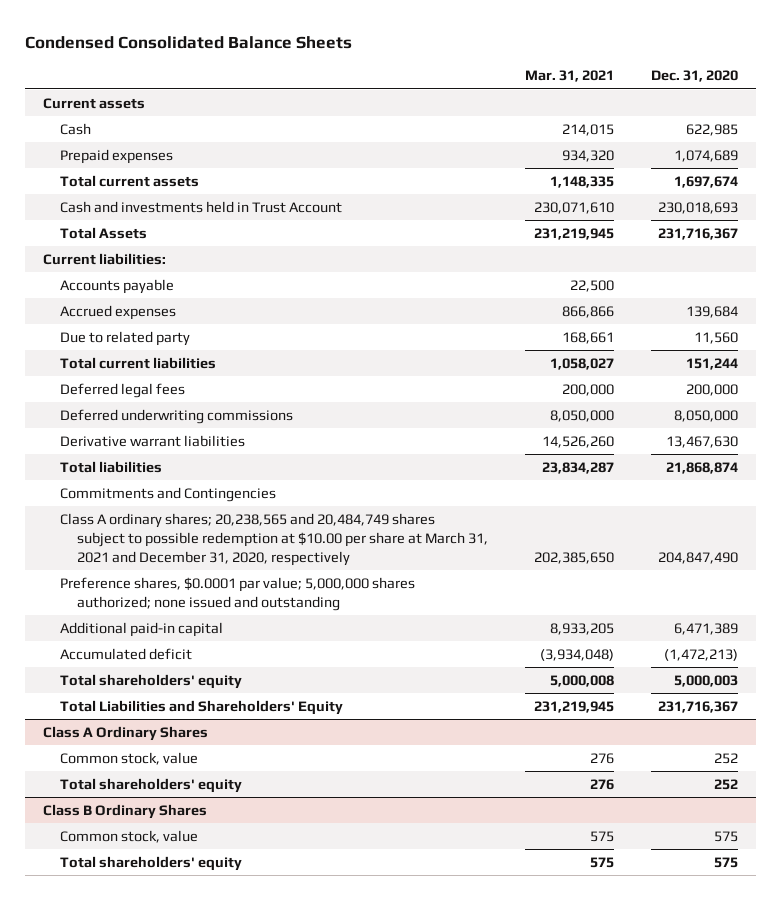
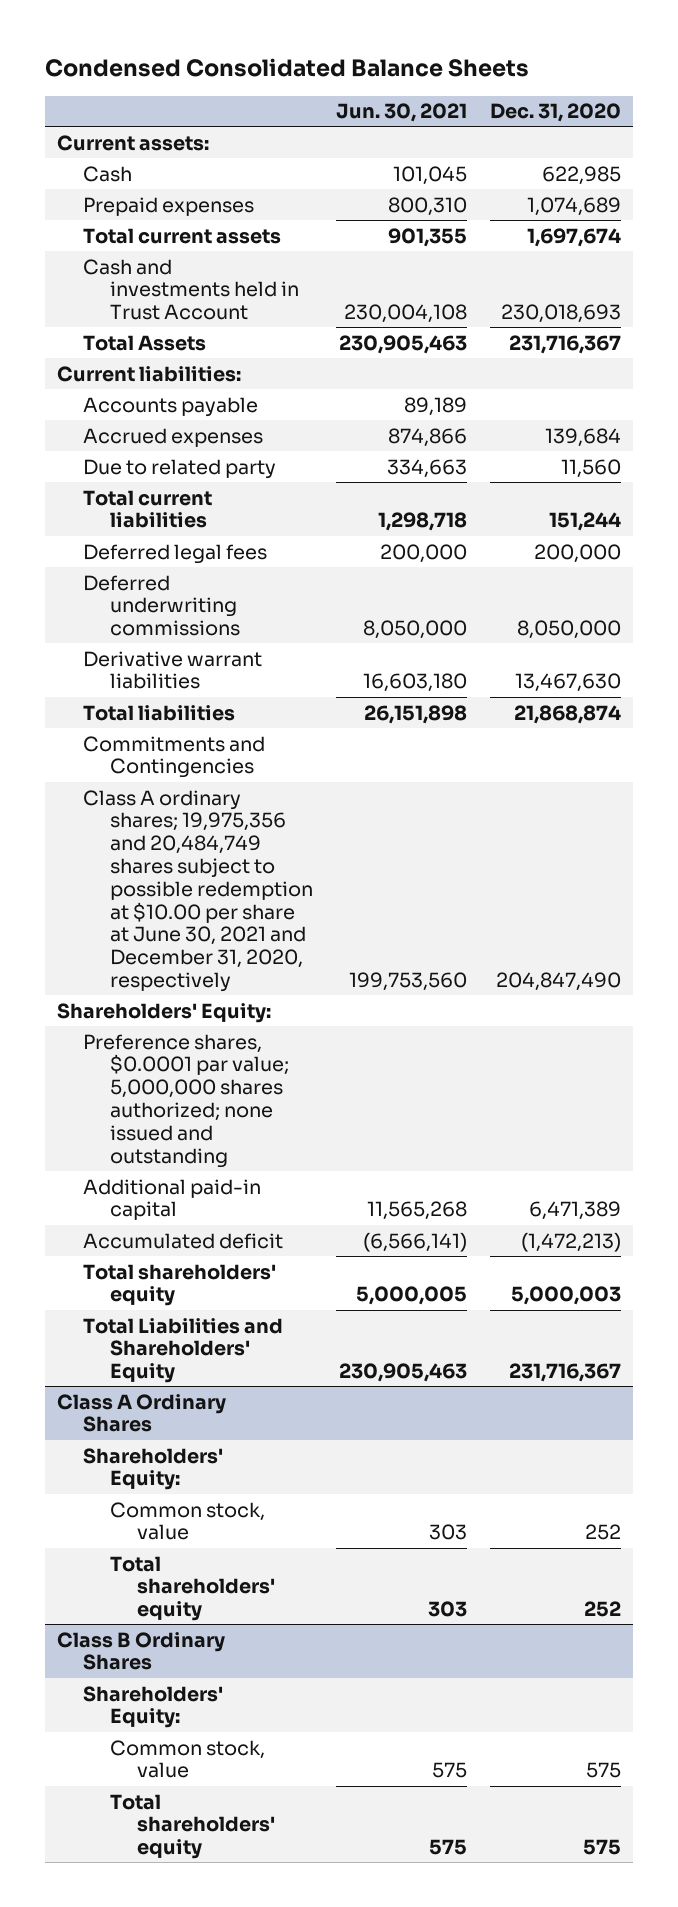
[525,70,615,83] Mar. 31, 2021 -> none
none -> [336,103,468,123] Jun. 30, 2021
[43,97,146,109] Current assets -> [56,134,209,151] Current assets:
[60,512,489,566] Class A ordinary shares; 20,238,565 and 20,484,749 shares subject to possible redemption at $10.00 per share at March 31, 2021 and December 31, 2020, respectively -> [83,789,314,993] Class A ordinary shares; 19,975,356 and 20,484,749 shares subject to possible redemption at $10.00 per share at June 30, 2021 and December 31, 2020, respectively
none -> [56,1002,271,1023] Shareholders' Equity:
none -> [83,1447,224,1491] Shareholders' Equity:
none -> [83,1685,224,1729] Shareholders' Equity:

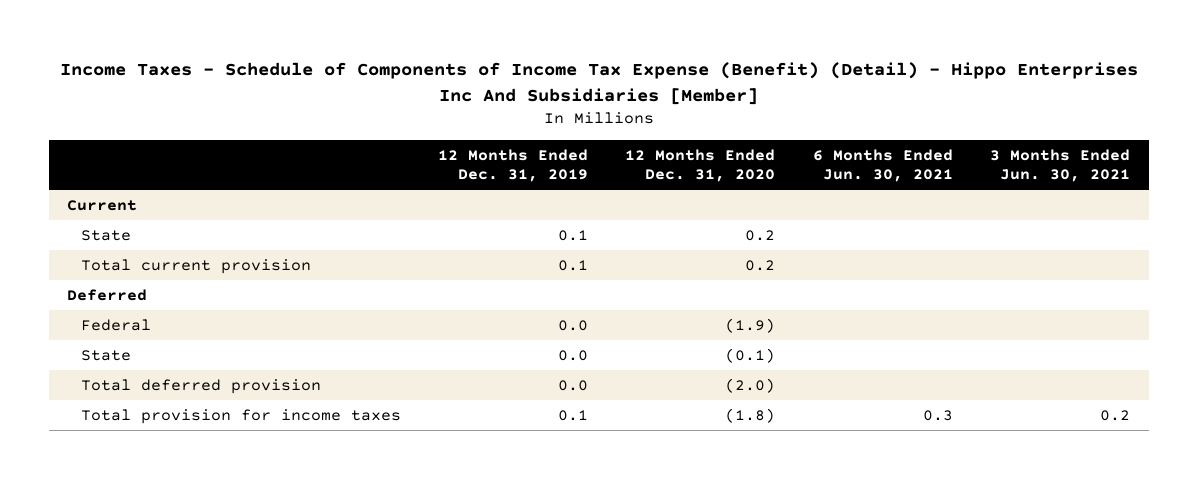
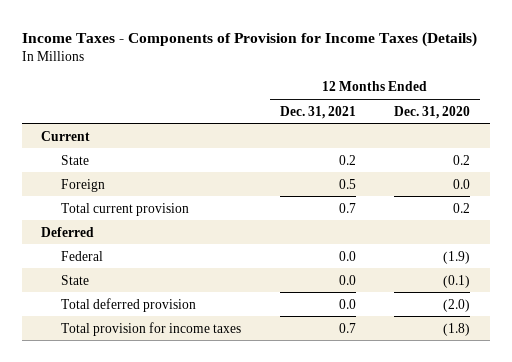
[59,61,1138,105] Income Taxes - Schedule of Components of Income Tax Expense (Benefit) (Detail) - Hippo Enterprises Inc And Subsidiaries [Member] -> [21,31,477,47] Income Taxes - Components of Provision for Income Taxes (Details)
[437,148,588,183] 12 Months Ended Dec. 31, 2019 -> none
[812,148,953,183] 6 Months Ended Jun. 30, 2021 -> none
[989,148,1130,183] 3 Months Ended Jun. 30, 2021 -> none
none -> [279,105,356,119] Dec. 31, 2021
none -> [61,178,106,192] Foreign

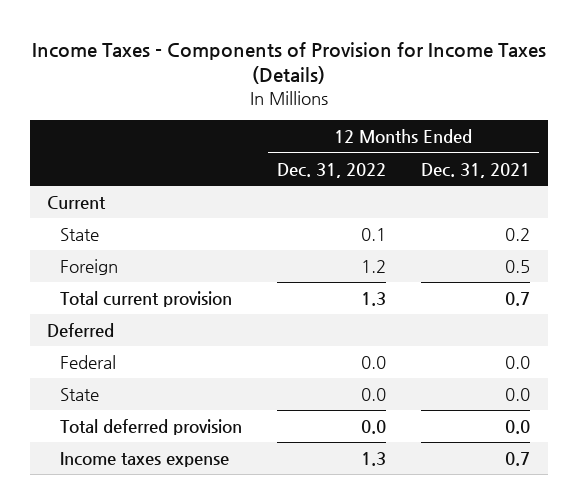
[394,105,471,119] Dec. 31, 2020 -> none
none -> [276,162,386,178] Dec. 31, 2022
[61,321,242,336] Total provision for income taxes -> [59,452,229,468] Income taxes expense

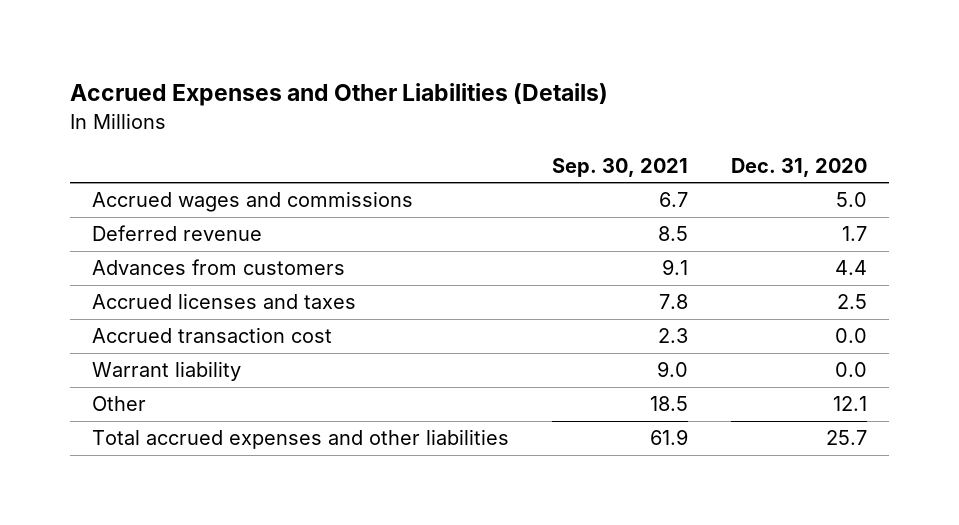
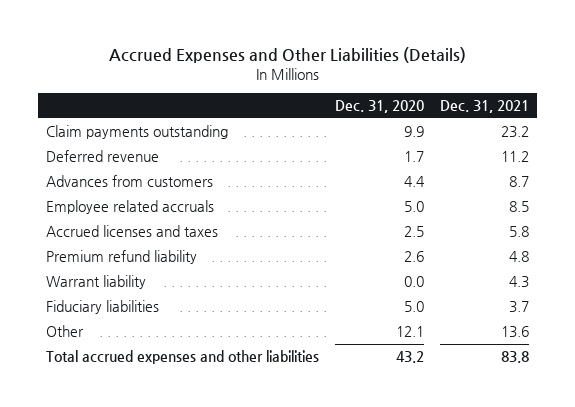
[551,157,688,177] Sep. 30, 2021 -> none
none -> [440,100,530,114] Dec. 31, 2021
[91,191,413,213] Accrued wages and commissions -> none
none -> [45,125,228,140] Claim payments outstanding
none -> [45,200,214,215] Employee related accruals
[91,327,332,344] Accrued transaction cost -> none
none -> [45,250,197,265] Premium refund liability
none -> [45,300,159,315] Fiduciary liabilities
[825,430,867,446] 25.7 -> [396,351,425,364] 43.2

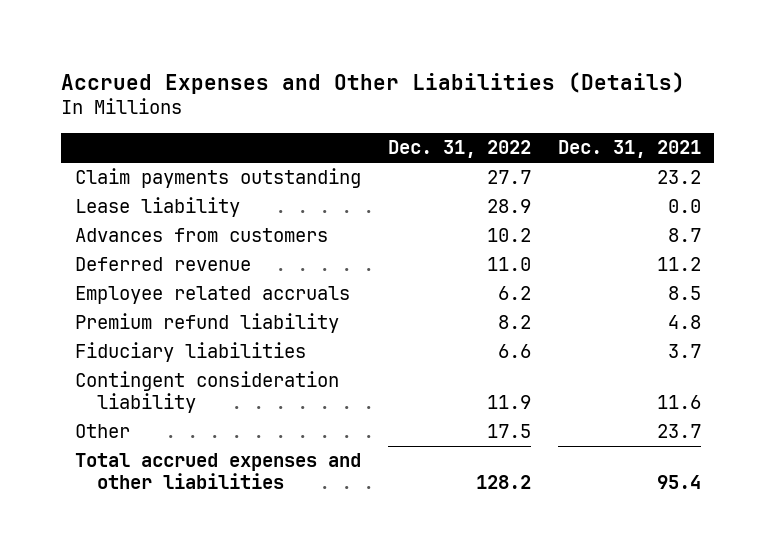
[335,100,425,114] Dec. 31, 2020 -> none
none -> [387,140,531,159] Dec. 31, 2022
none -> [74,197,240,218] Lease liability
[45,150,159,163] Deferred revenue -> [74,257,251,272] Deferred revenue
[45,225,218,238] Accrued licenses and taxes -> none
[45,275,146,290] Warrant liability -> none
none -> [74,371,339,414] Contingent consideration liability
[501,326,530,339] 13.6 -> [656,424,701,439] 23.7
[501,351,530,364] 83.8 -> [656,475,701,490] 95.4

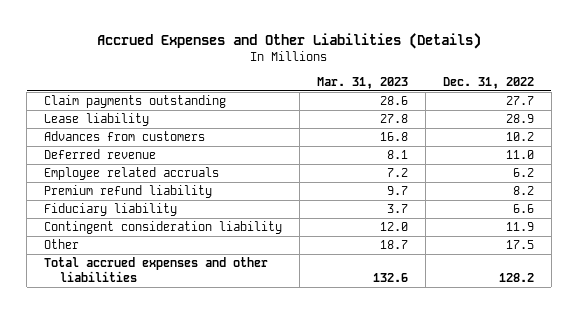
[557,140,701,159] Dec. 31, 2021 -> none
none -> [317,76,409,89] Mar. 31, 2023
[74,342,306,363] Fiduciary liabilities -> [44,203,178,217] Fiduciary liability

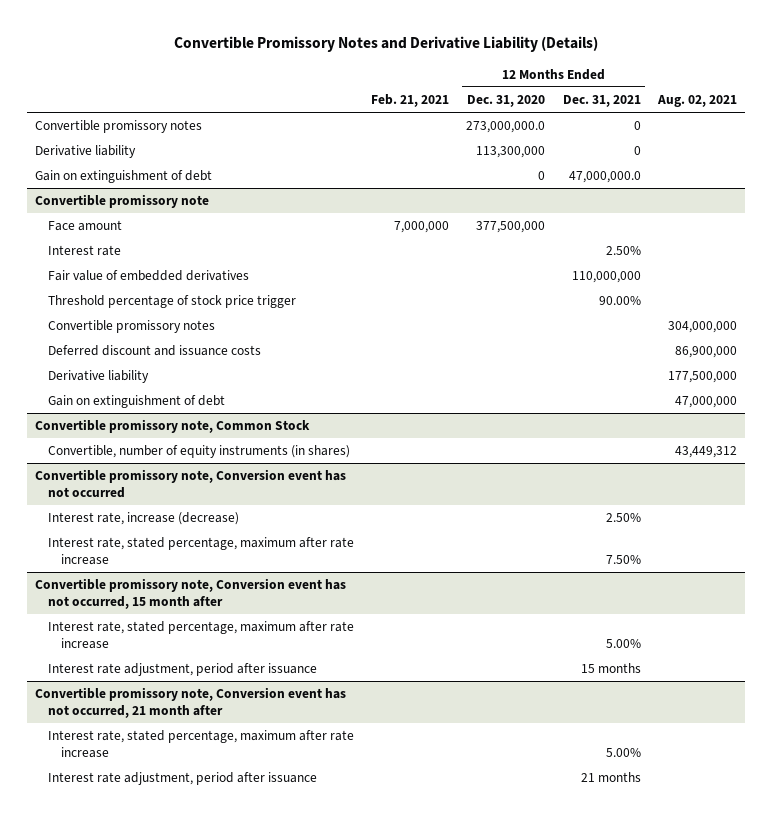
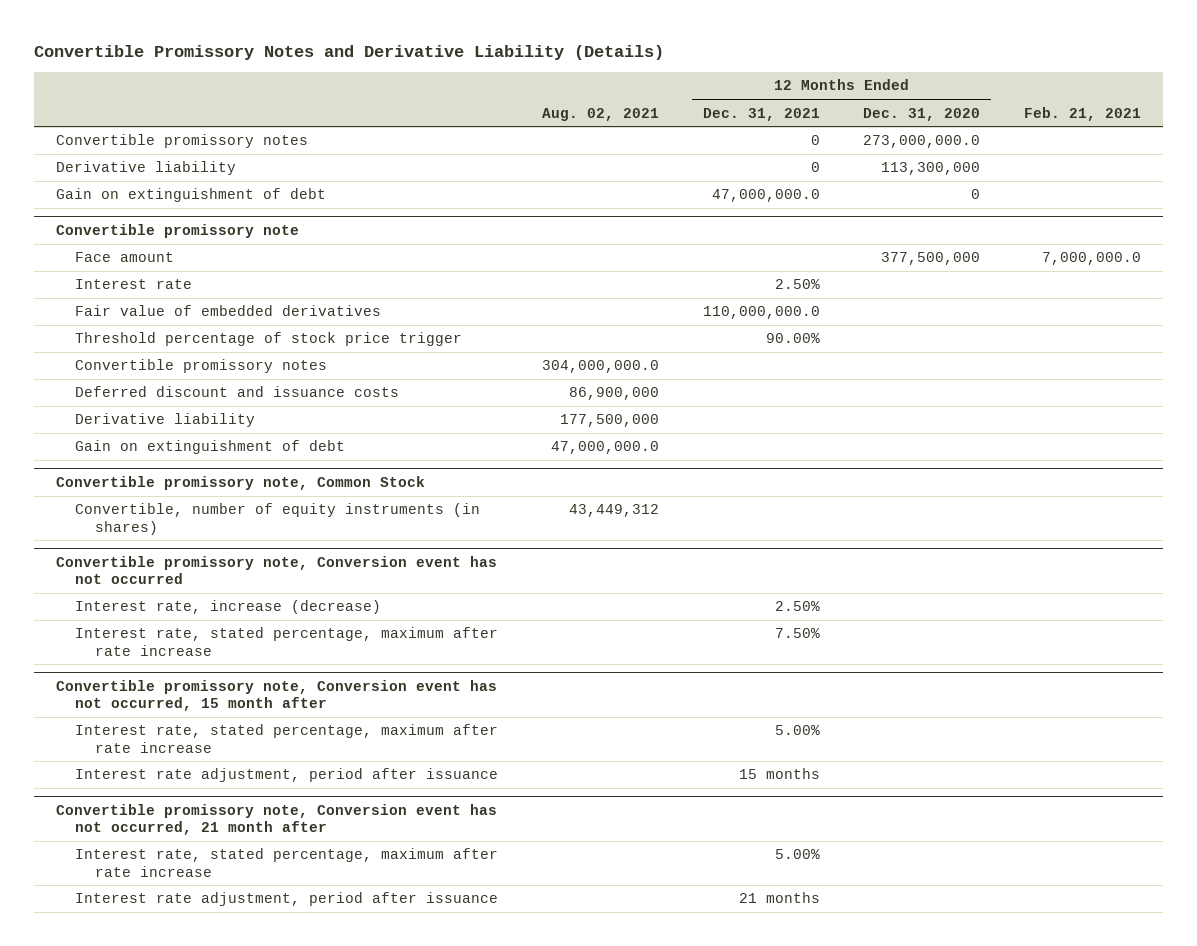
[394,221,450,234] 7,000,000 -> [1042,252,1142,266] 7,000,000.0
[571,271,641,284] 110,000,000 -> [702,306,820,320] 110,000,000.0
[667,321,737,334] 304,000,000 -> [542,360,660,374] 304,000,000.0
[674,396,737,409] 47,000,000 -> [551,441,660,455] 47,000,000.0

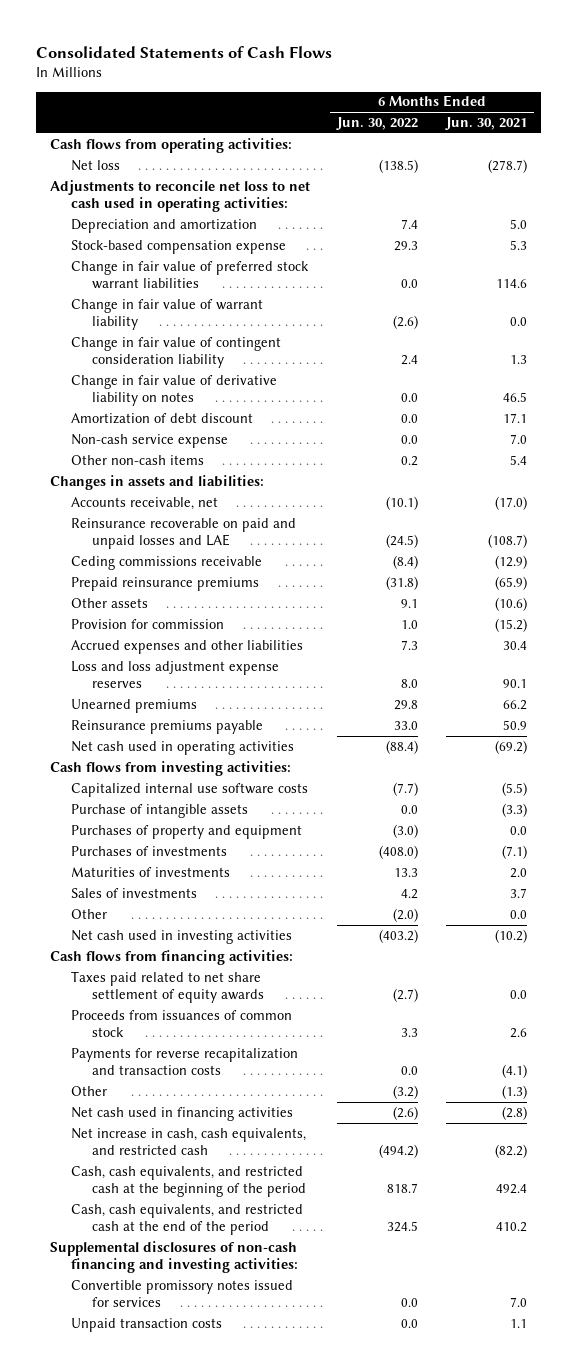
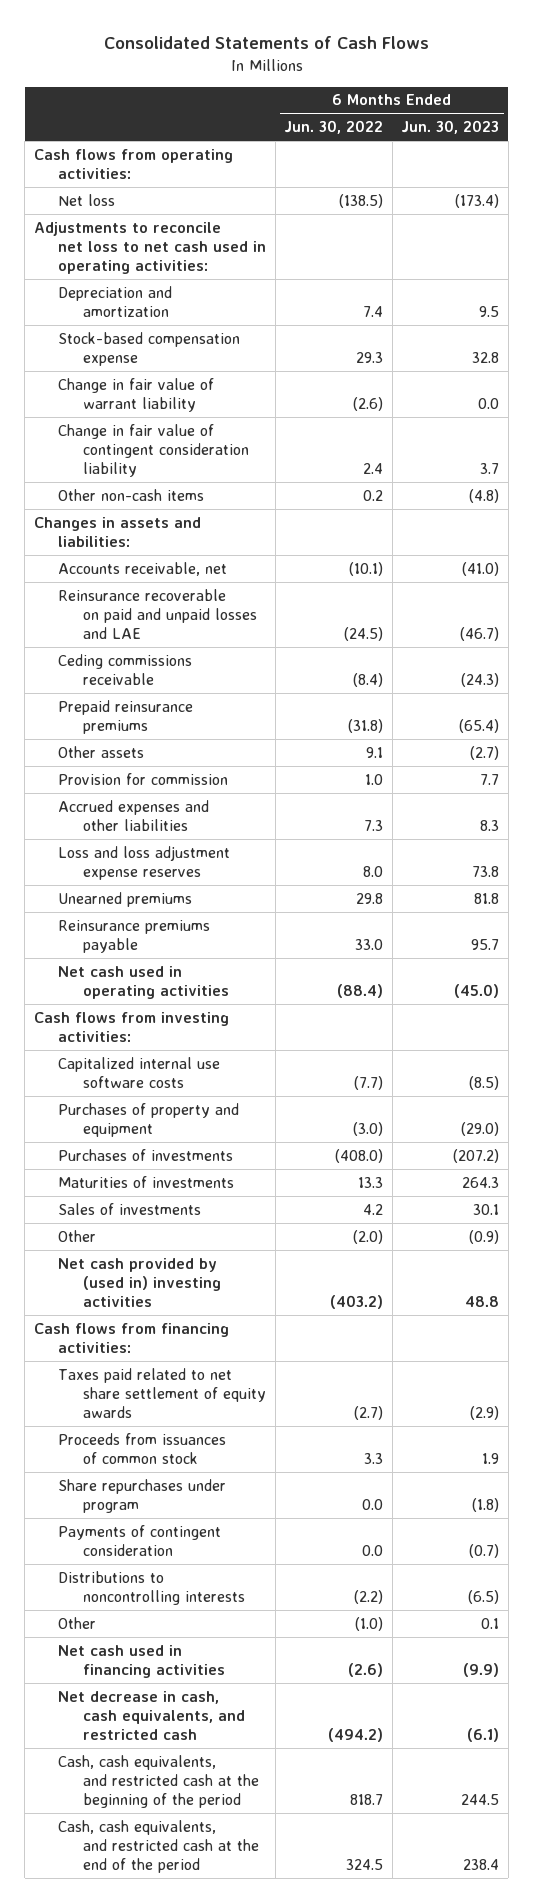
[444,117,527,131] Jun. 30, 2021 -> none
none -> [401,120,500,135] Jun. 30, 2023
[70,260,309,290] Change in fair value of preferred stock warrant liabilities -> none
[70,374,277,407] Change in fair value of derivative liability on notes -> none
[70,412,253,424] Amortization of debt discount -> none
[70,433,228,448] Non-cash service expense -> none
[70,803,248,818] Purchase of intangible assets -> none
[70,929,292,944] Net cash used in investing activities -> [58,1257,222,1307] Net cash provided by (used in) investing activities
[70,1047,298,1076] Payments for reverse recapitalization and transaction costs -> none
none -> [58,1478,227,1513] Share repurchases under program
none -> [58,1524,222,1556] Payments of contingent consideration
none -> [58,1570,246,1605] Distributions to noncontrolling interests
[393,1084,419,1099] (3.2) -> [355,1616,384,1631] (1.0)
[70,1127,306,1156] Net increase in cash, cash equivalents, and restricted cash -> [58,1690,246,1740] Net decrease in cash, cash equivalents, and restricted cash
[49,1240,298,1274] Supplemental disclosures of non-cash financing and investing activities: -> none
[70,1279,293,1308] Convertible promissory notes issued for services -> none
[70,1317,222,1332] Unpaid transaction costs -> none

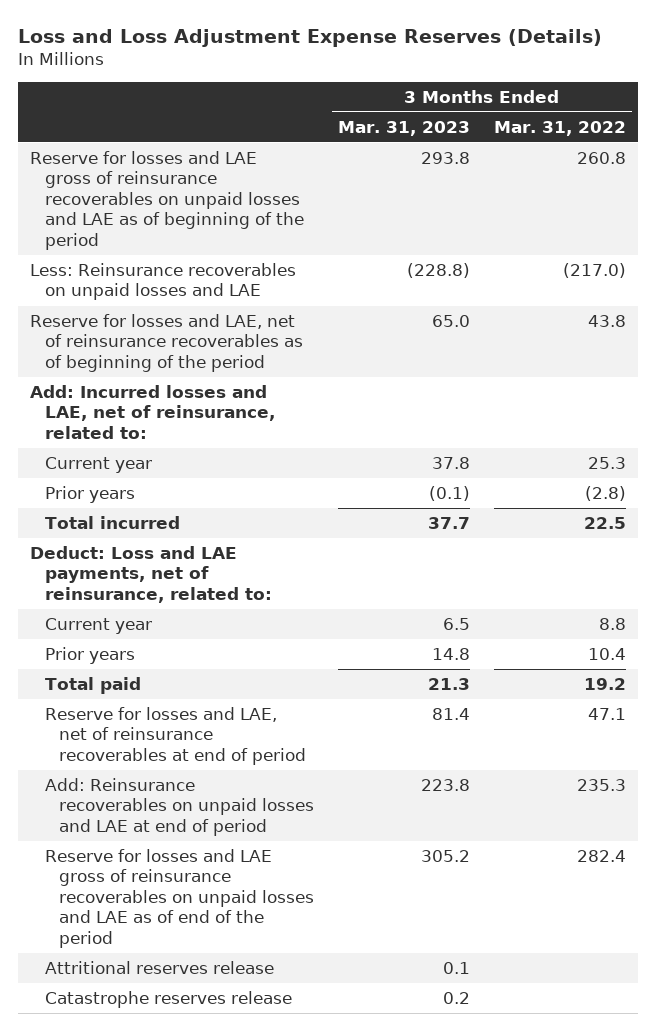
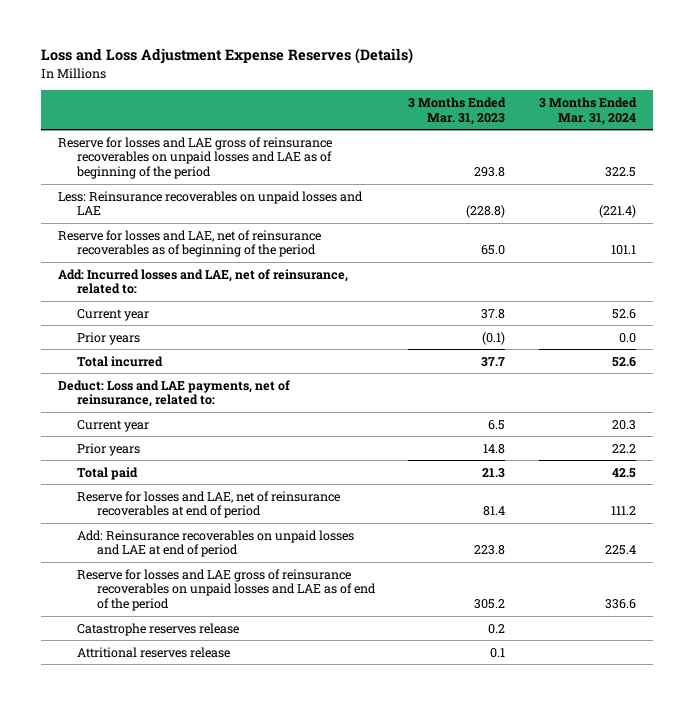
[494,120,627,136] Mar. 31, 2022 -> none
none -> [538,96,637,125] 3 Months Ended Mar. 31, 2024
[44,960,274,974] Attritional reserves release -> [77,646,231,658] Attritional reserves release

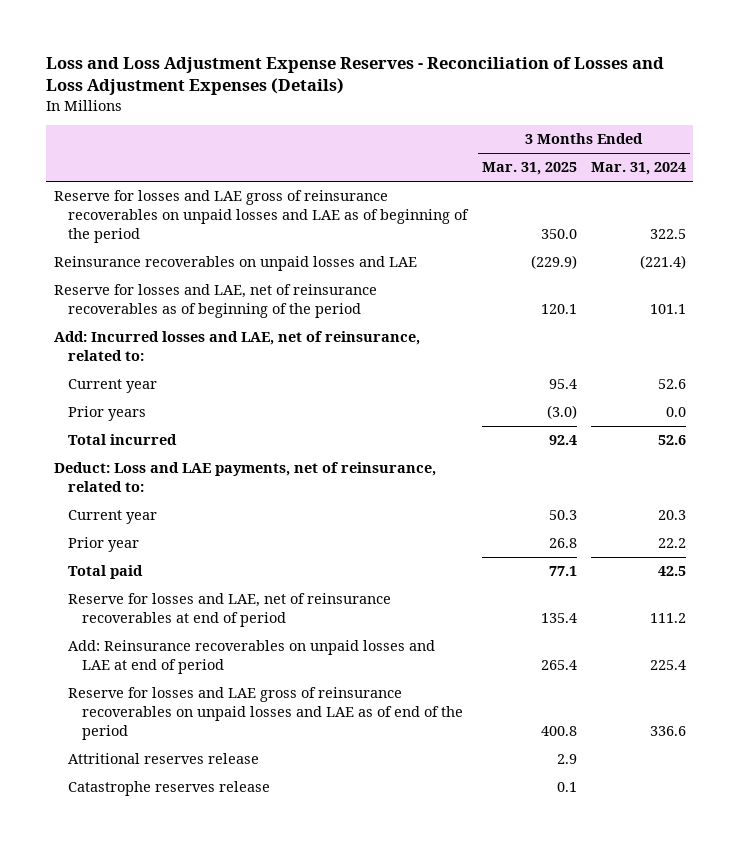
[40,48,413,65] Loss and Loss Adjustment Expense Reserves (Details) -> [46,56,665,96] Loss and Loss Adjustment Expense Reserves - Reconciliation of Losses and Loss Adjustment Expenses (Details)
[408,96,507,125] 3 Months Ended Mar. 31, 2023 -> none
none -> [481,162,577,176] Mar. 31, 2025
[57,190,363,216] Less: Reinsurance recoverables on unpaid losses and LAE -> [53,256,417,272] Reinsurance recoverables on unpaid losses and LAE
[77,442,141,456] Prior years -> [67,537,139,553] Prior year
[77,622,240,636] Catastrophe reserves release -> [67,781,270,797] Catastrophe reserves release

